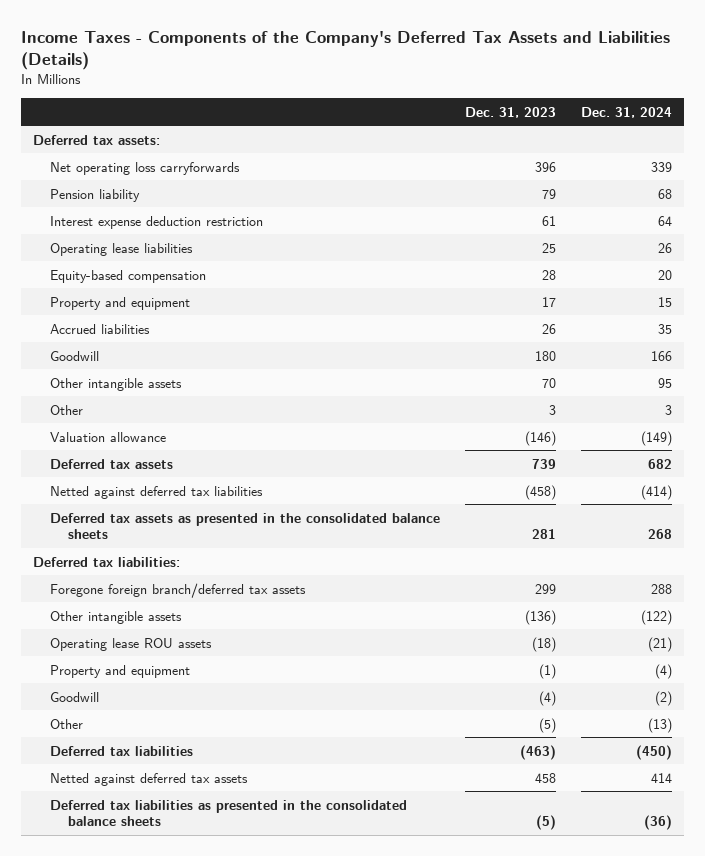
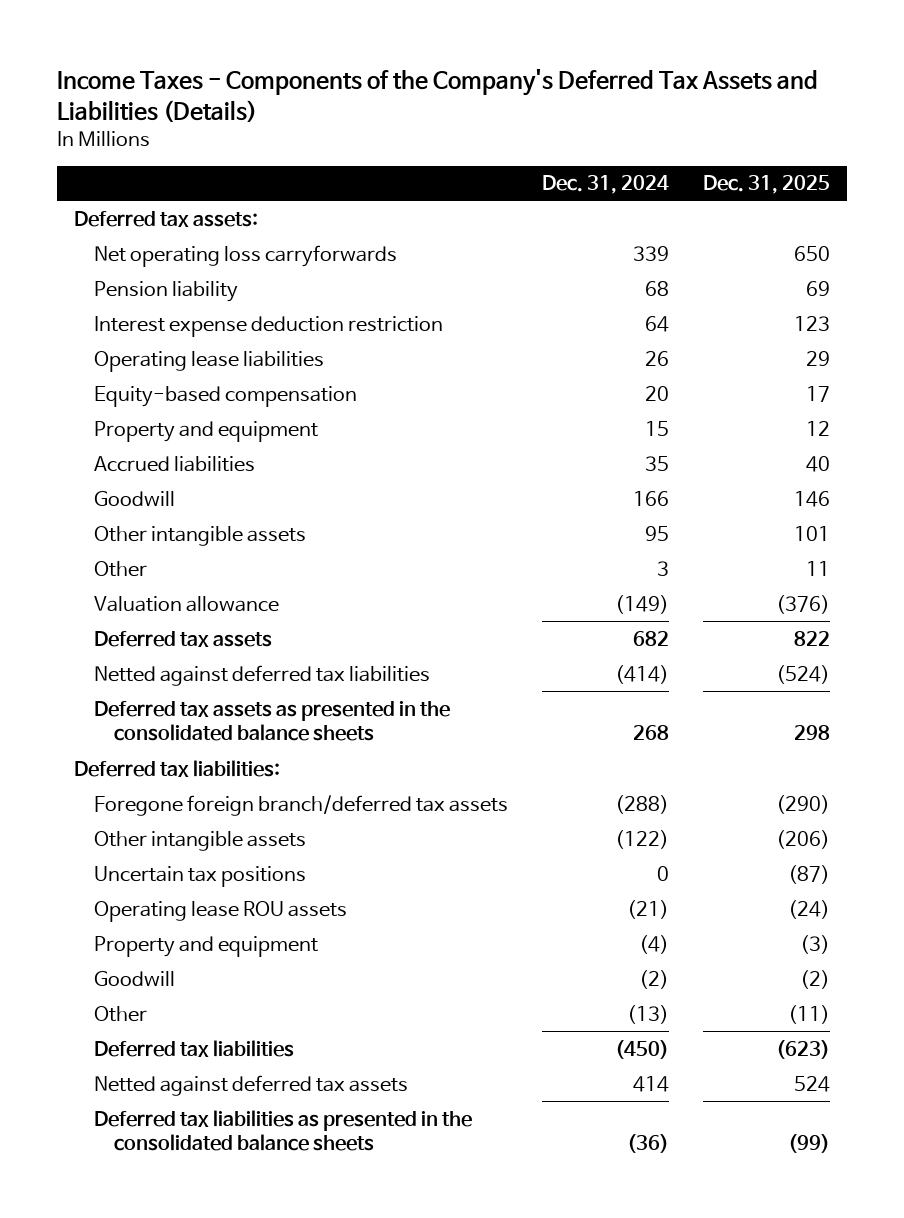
[465,106,557,118] Dec. 31, 2023 -> none
none -> [702,175,830,195] Dec. 31, 2025
[650,583,672,594] 288 -> [614,794,669,814] (288)
none -> [94,865,307,887] Uncertain tax positions

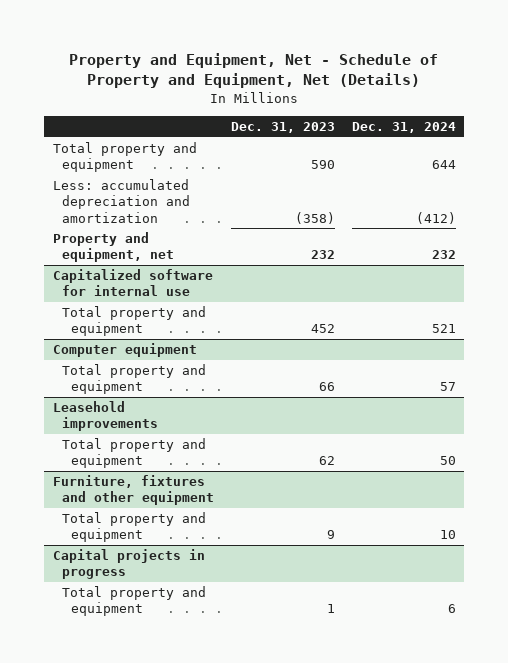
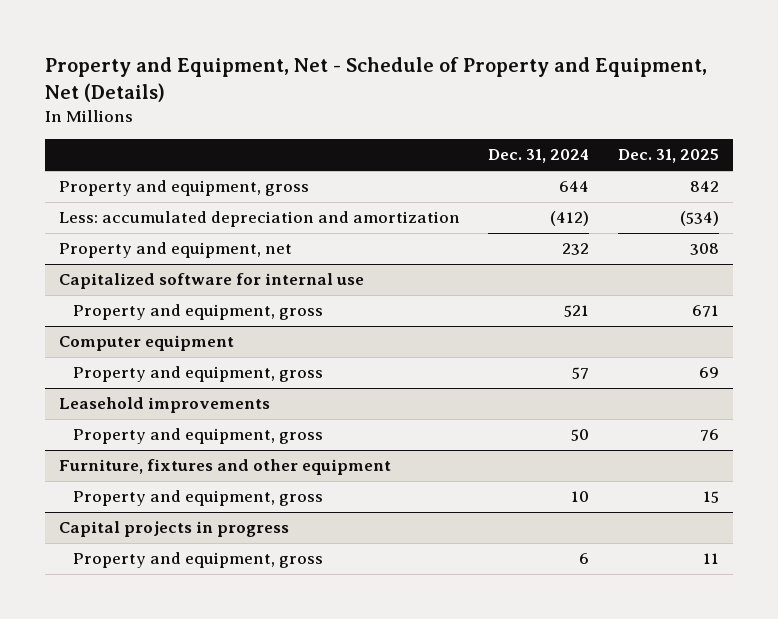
[230,122,335,134] Dec. 31, 2023 -> none
none -> [617,149,719,164] Dec. 31, 2025
[52,142,197,173] Total property and equipment -> [59,180,310,197] Property and equipment, gross
[62,306,207,337] Total property and equipment -> [73,304,324,321] Property and equipment, gross
[62,364,207,395] Total property and equipment -> [73,366,324,383] Property and equipment, gross
[62,438,207,469] Total property and equipment -> [73,428,324,445] Property and equipment, gross
[62,512,207,543] Total property and equipment -> [73,490,324,507] Property and equipment, gross
[62,586,207,617] Total property and equipment -> [73,552,324,569] Property and equipment, gross

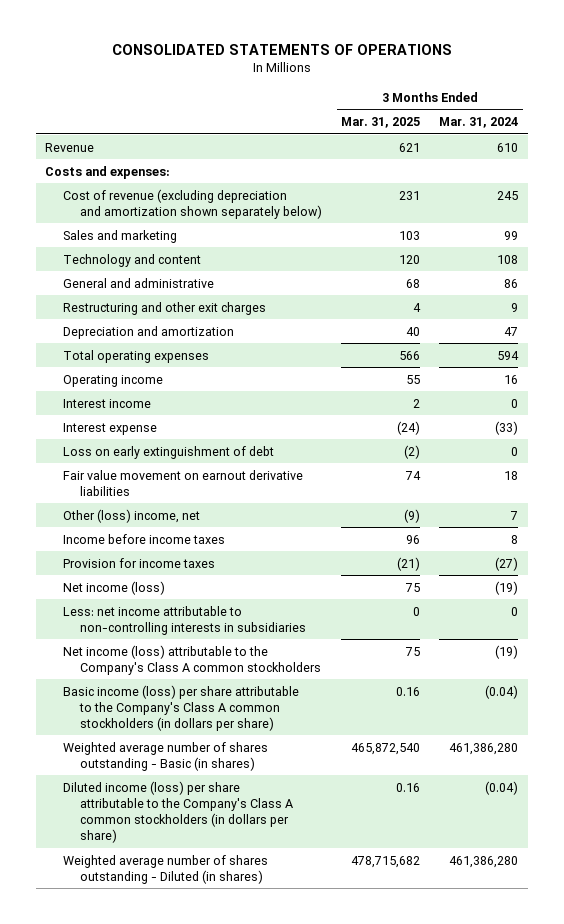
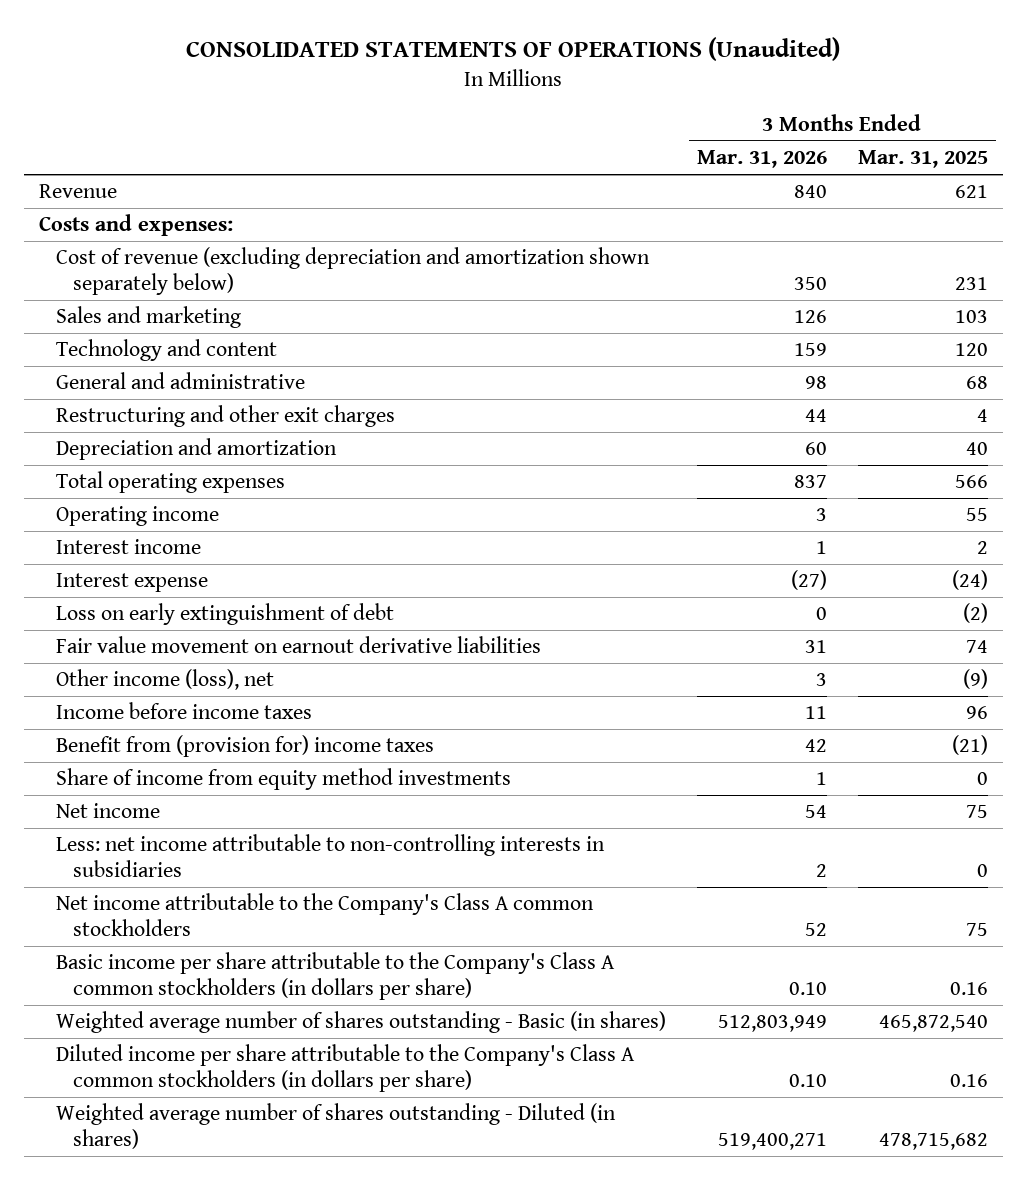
[111,44,452,56] CONSOLIDATED STATEMENTS OF OPERATIONS -> [186,37,841,62] CONSOLIDATED STATEMENTS OF OPERATIONS (Unaudited)
[439,117,519,129] Mar. 31, 2024 -> none
none -> [696,150,827,169] Mar. 31, 2026
[62,508,200,523] Other (loss) income, net -> [56,669,275,691] Other income (loss), net
[62,557,215,568] Provision for income taxes -> [56,735,435,758] Benefit from (provision for) income taxes
none -> [56,768,512,791] Share of income from equity method investments
[62,580,165,595] Net income (loss) -> [56,803,161,819] Net income
[62,644,322,675] Net income (loss) attributable to the Company's Class A common stockholders -> [56,893,595,936] Net income attributable to the Company's Class A common stockholders
[62,684,299,731] Basic income (loss) per share attributable to the Company's Class A common stockholders (in dollars per share) -> [56,952,616,1000] Basic income per share attributable to the Company's Class A common stockholders (in dollars per share)
[62,780,294,843] Diluted income (loss) per share attributable to the Company's Class A common stockholders (in dollars per share) -> [56,1044,636,1092] Diluted income per share attributable to the Company's Class A common stockholders (in dollars per share)

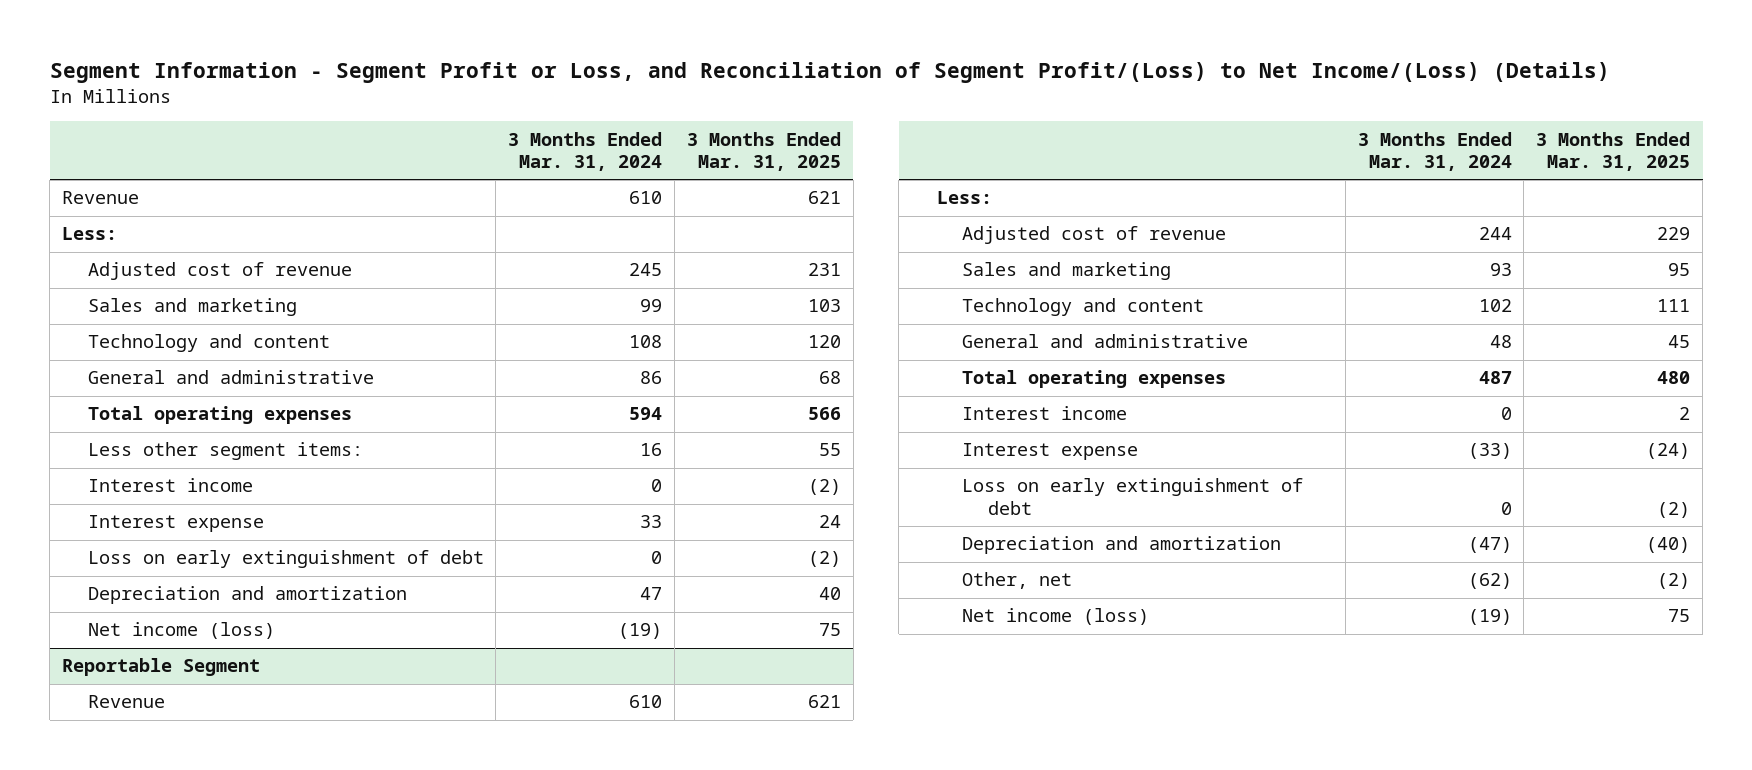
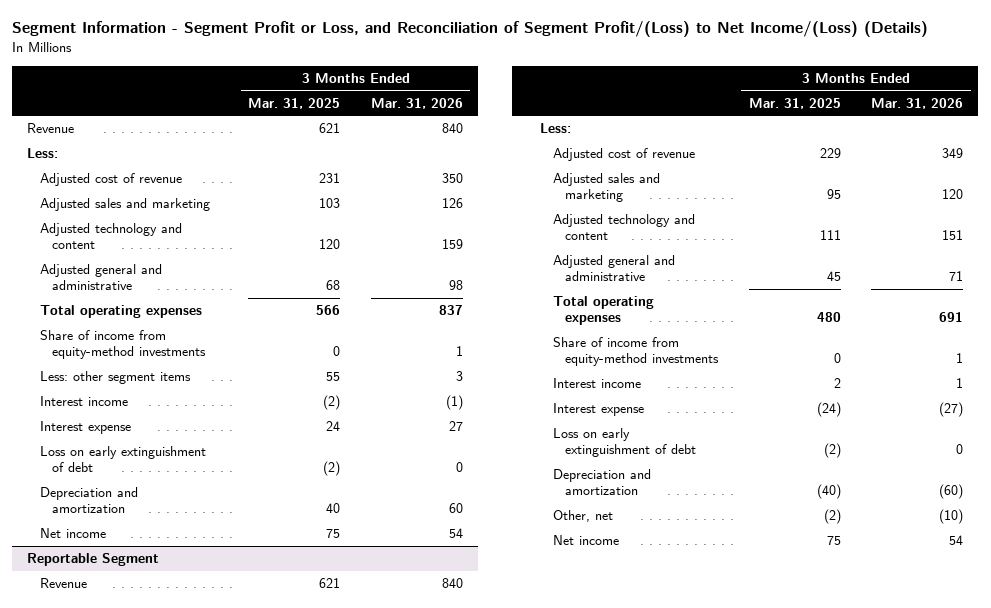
[508,131,663,172] 3 Months Ended Mar. 31, 2024 -> none
none -> [370,97,463,109] Mar. 31, 2026
[87,298,297,317] Sales and marketing -> [39,198,210,212] Adjusted sales and marketing
[87,334,330,353] Technology and content -> [39,223,182,250] Adjusted technology and content
[87,370,374,385] General and administrative -> [39,264,162,291] Adjusted general and administrative
none -> [39,330,207,360] Share of income from equity-method investments
[87,442,363,461] Less other segment items: -> [39,371,191,385] Less: other segment items
[87,622,275,640] Net income (loss) -> [39,528,106,539] Net income
[962,262,1172,281] Sales and marketing -> [552,173,660,203] Adjusted sales and marketing
[962,298,1205,317] Technology and content -> [552,214,695,241] Adjusted technology and content
[962,334,1249,349] General and administrative -> [552,255,675,282] Adjusted general and administrative
none -> [552,337,720,367] Share of income from equity-method investments
[962,608,1150,626] Net income (loss) -> [552,535,619,546] Net income

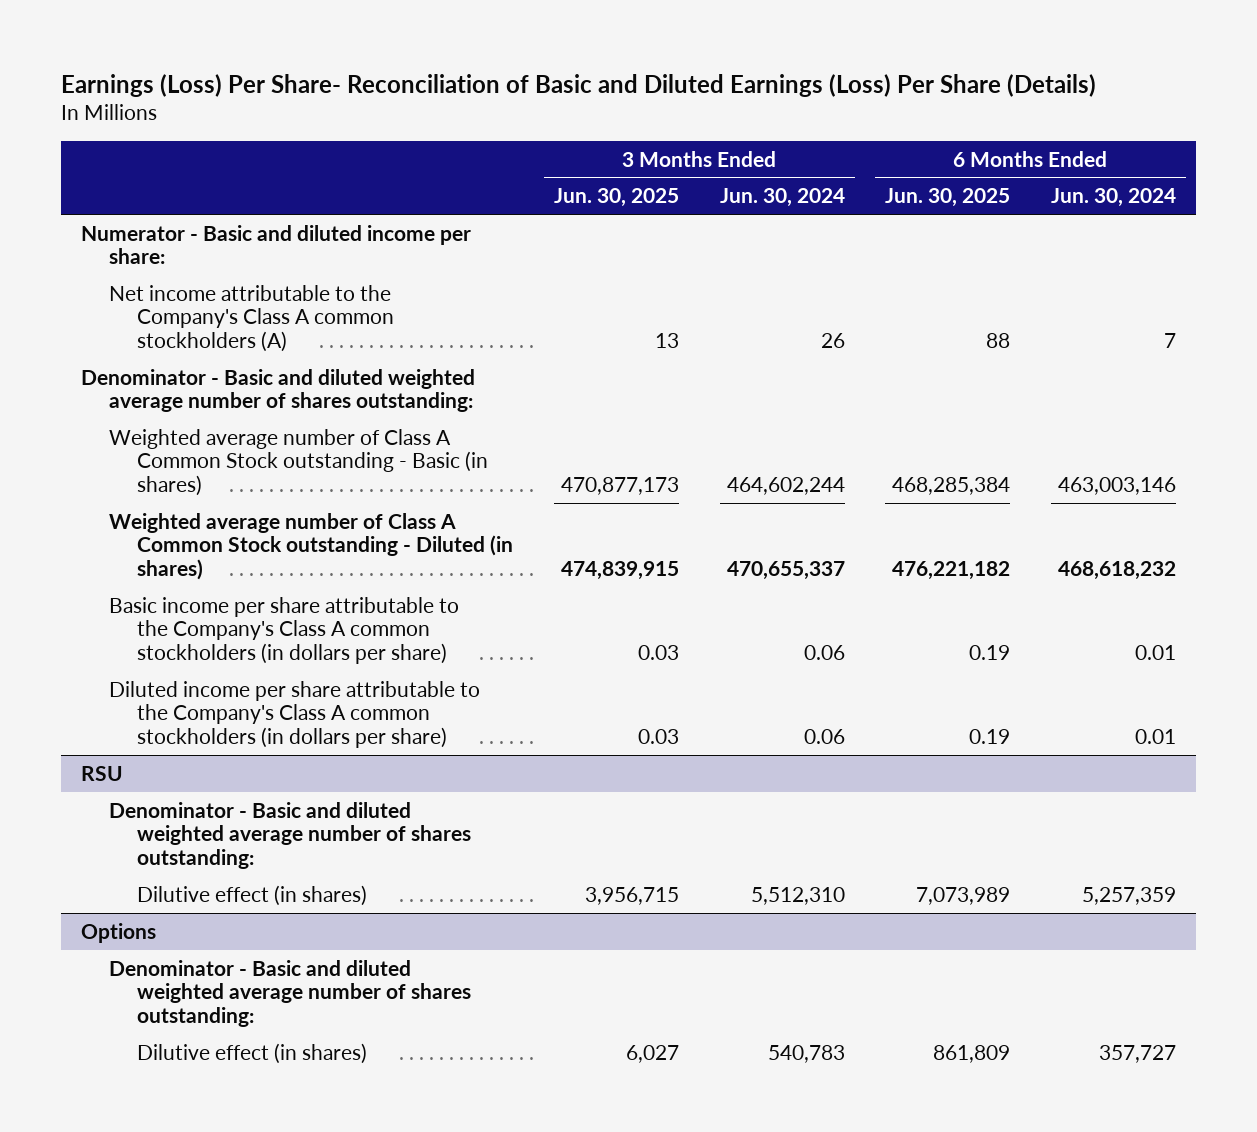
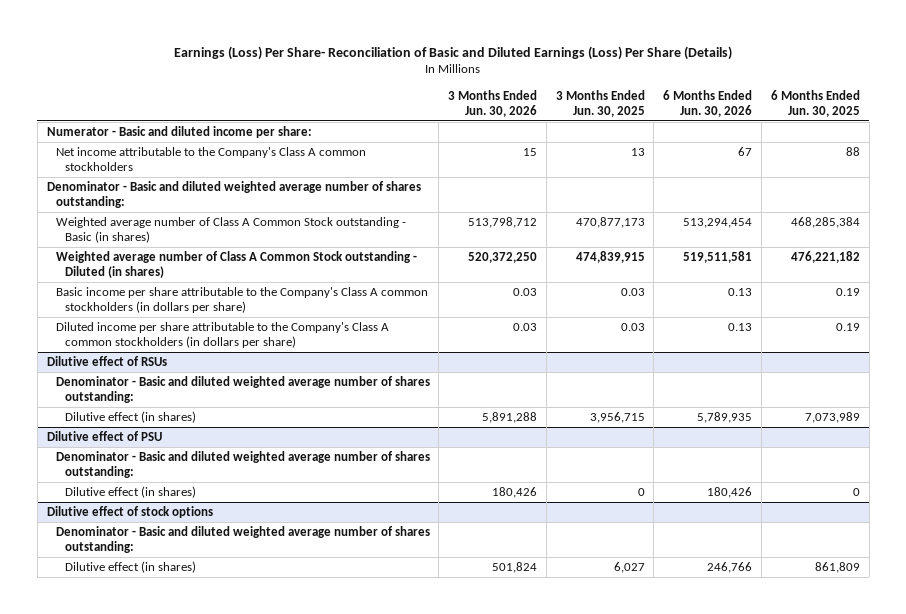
[719,188,845,208] Jun. 30, 2024 -> none
[1050,188,1176,208] Jun. 30, 2024 -> none
none -> [448,89,538,117] 3 Months Ended Jun. 30, 2026
none -> [663,89,753,117] 6 Months Ended Jun. 30, 2026
[109,284,395,352] Net income attributable to the Company's Class A common stockholders (A) -> [55,147,366,171] Net income attributable to the Company's Class A common stockholders
[81,765,124,781] RSU -> none
none -> [46,356,167,367] Dilutive effect of RSUs
[81,922,157,943] Options -> none
none -> [46,431,162,442] Dilutive effect of PSU
none -> [64,486,196,499] Dilutive effect (in shares)
none -> [46,506,213,519] Dilutive effect of stock options
none -> [55,526,430,553] Denominator - Basic and diluted weighted average number of shares outstanding:

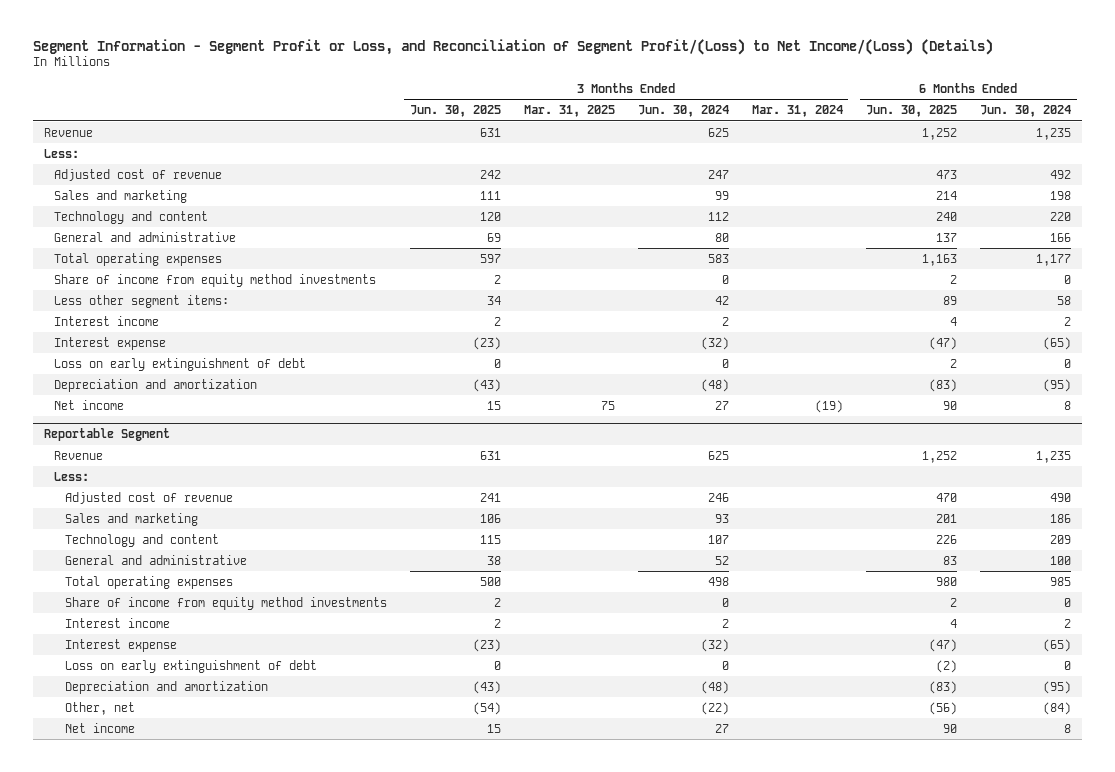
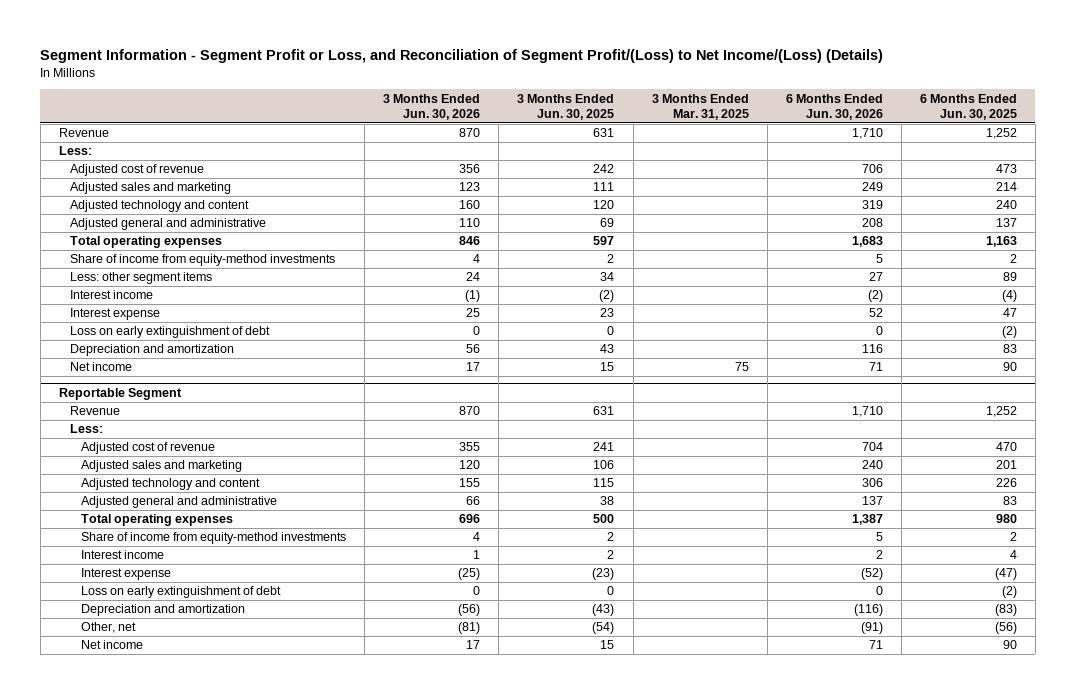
[637,105,729,118] Jun. 30, 2024 -> none
[751,105,843,118] Mar. 31, 2024 -> none
[979,105,1071,118] Jun. 30, 2024 -> none
none -> [383,93,481,120] 3 Months Ended Jun. 30, 2026
none -> [785,93,883,120] 6 Months Ended Jun. 30, 2026
[54,189,188,203] Sales and marketing -> [70,182,232,195] Adjusted sales and marketing
[54,210,209,224] Technology and content -> [70,200,250,213] Adjusted technology and content
[54,231,237,242] General and administrative -> [70,218,267,231] Adjusted general and administrative
[54,273,377,287] Share of income from equity method investments -> [70,254,336,267] Share of income from equity-method investments
[54,294,230,308] Less other segment items: -> [70,272,213,285] Less: other segment items
[493,316,501,326] 2 -> [599,290,615,303] (2)
[949,316,957,326] 4 -> [1001,290,1017,303] (4)
[472,336,501,350] (23) -> [600,308,615,318] 23
[928,336,957,350] (47) -> [1002,308,1017,318] 47
[949,358,957,368] 2 -> [1001,326,1017,339] (2)
[472,378,501,392] (43) -> [600,344,615,354] 43
[928,378,957,392] (83) -> [1002,344,1017,354] 83
[64,512,198,526] Sales and marketing -> [81,460,243,473] Adjusted sales and marketing
[64,533,219,547] Technology and content -> [81,478,261,491] Adjusted technology and content
[64,554,247,565] General and administrative -> [81,496,278,509] Adjusted general and administrative
[64,596,387,610] Share of income from equity method investments -> [81,532,347,545] Share of income from equity-method investments

